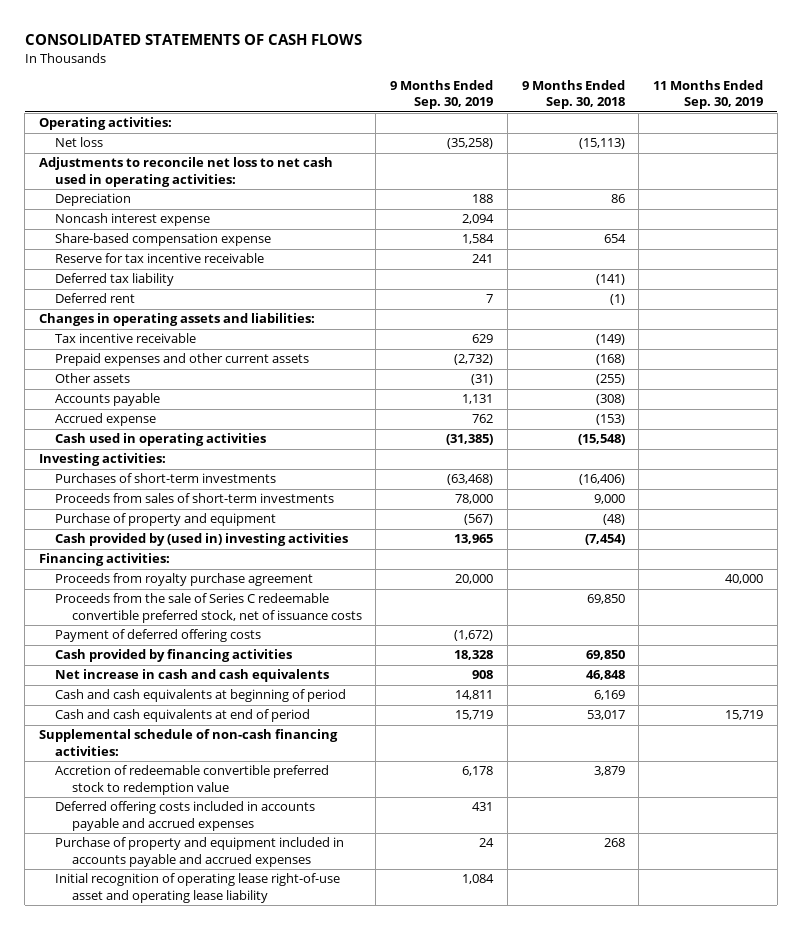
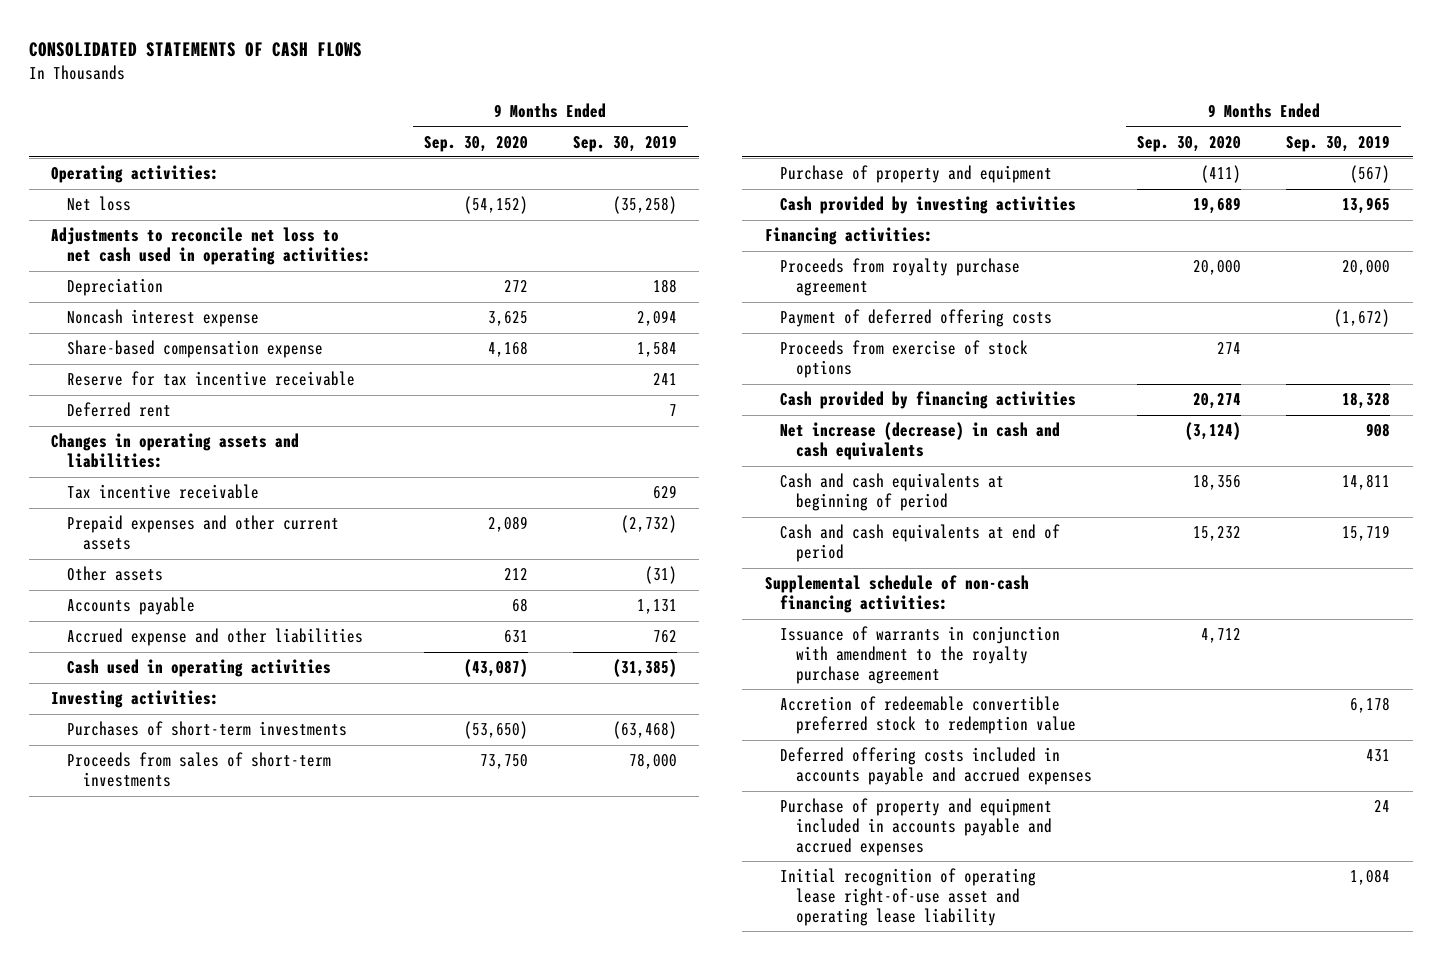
[521,80,625,110] 9 Months Ended Sep. 30, 2018 -> none
[653,80,764,110] 11 Months Ended Sep. 30, 2019 -> none
none -> [423,135,528,152] Sep. 30, 2020
[55,273,175,287] Deferred tax liability -> none
[55,413,157,427] Accrued expense -> [67,628,364,647] Accrued expense and other liabilities
[55,533,349,547] Cash provided by (used in) investing activities -> [780,196,1077,215] Cash provided by investing activities
[55,593,362,623] Proceeds from the sale of Series C redeemable convertible preferred stock, net of issuance costs -> none
none -> [780,340,1029,379] Proceeds from exercise of stock options
[55,669,330,683] Net increase in cash and cash equivalents -> [780,422,1061,461] Net increase (decrease) in cash and cash equivalents
none -> [780,626,1061,685] Issuance of warrants in conjunction with amendment to the royalty purchase agreement

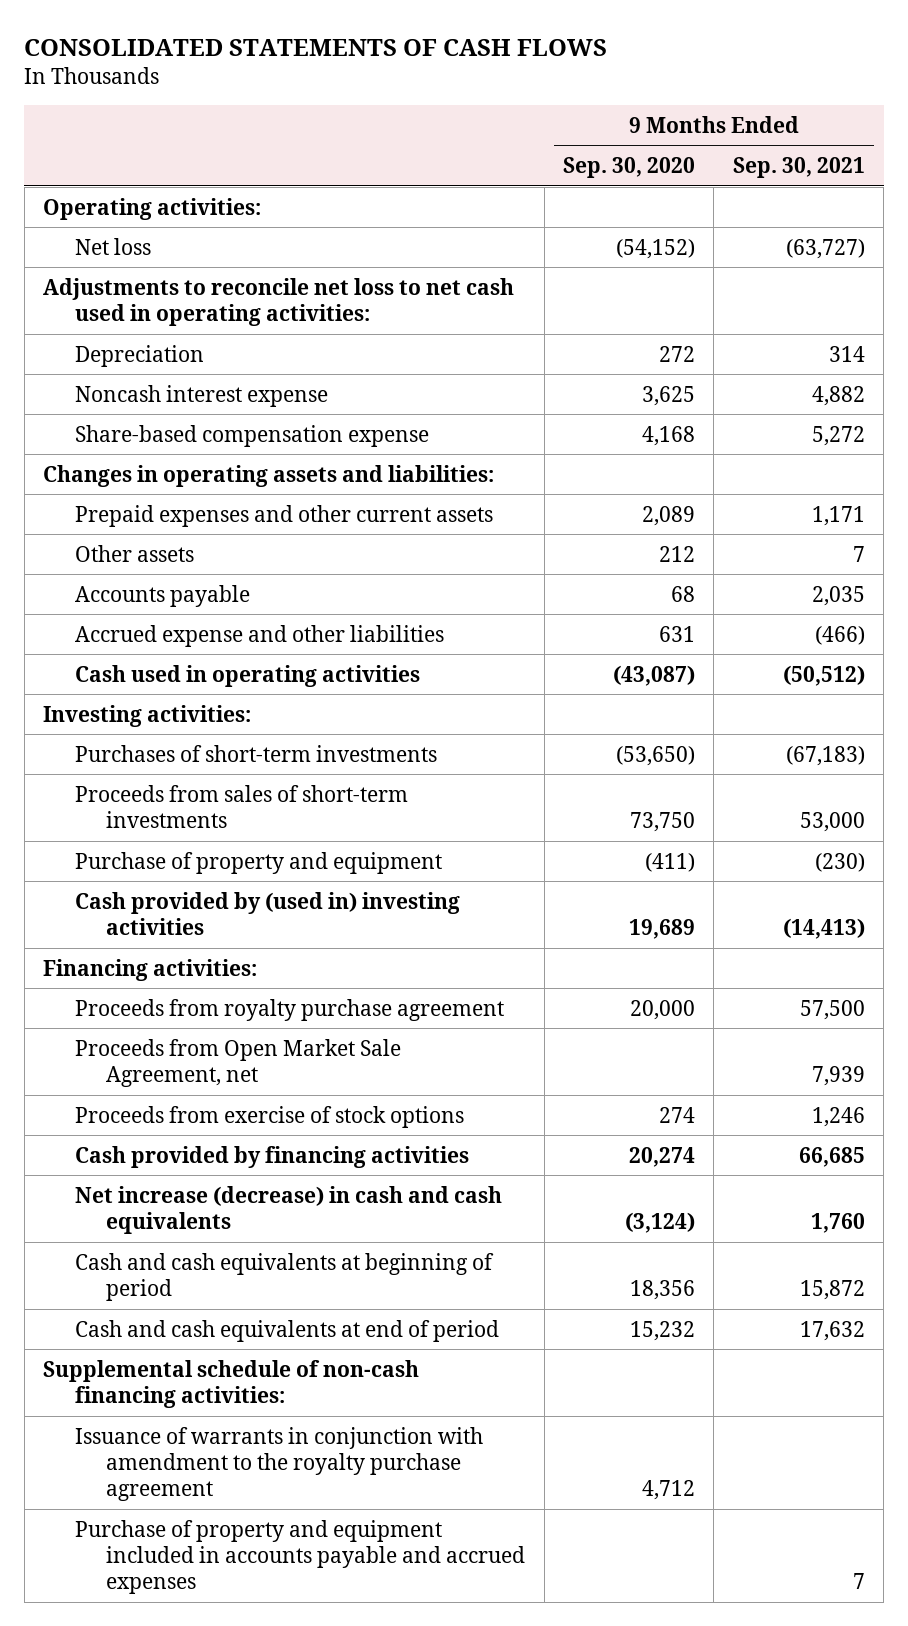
[572,134,677,152] Sep. 30, 2019 -> none
none -> [732,157,865,179] Sep. 30, 2021
[67,371,356,387] Reserve for tax incentive receivable -> none
[67,402,172,418] Deferred rent -> none
[67,484,260,500] Tax incentive receivable -> none
[780,196,1077,215] Cash provided by investing activities -> [74,891,460,936] Cash provided by (used in) investing activities
[780,309,1053,328] Payment of deferred offering costs -> none
none -> [74,1038,401,1088] Proceeds from Open Market Sale Agreement, net
[780,696,1077,735] Accretion of redeemable convertible preferred stock to redemption value -> none
[780,747,1093,786] Deferred offering costs included in accounts payable and accrued expenses -> none
[780,868,1037,927] Initial recognition of operating lease right-of-use asset and operating lease liability -> none

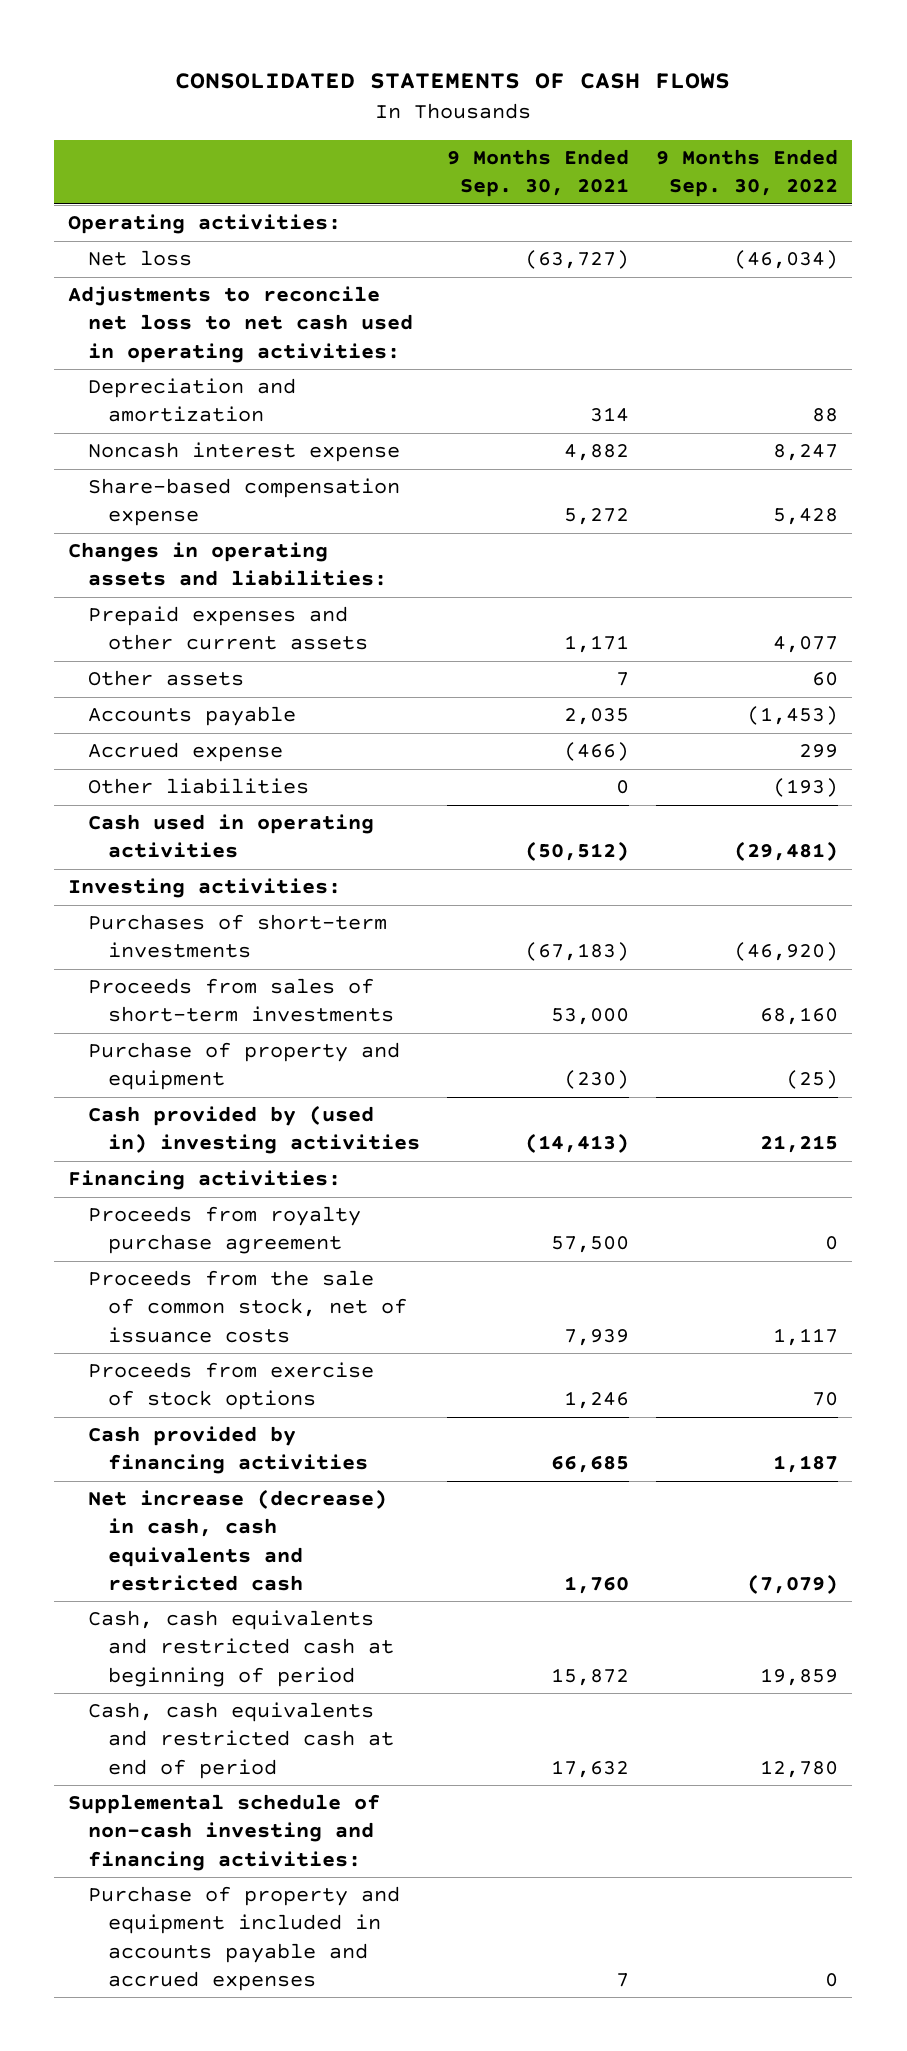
[563,157,696,179] Sep. 30, 2020 -> none
none -> [656,149,839,198] 9 Months Ended Sep. 30, 2022
[74,344,204,367] Depreciation -> [87,378,296,423] Depreciation and amortization
[74,624,444,647] Accrued expense and other liabilities -> [87,742,283,763] Accrued expense
none -> [87,778,309,795] Other liabilities
[74,1038,401,1088] Proceeds from Open Market Sale Agreement, net -> [87,1270,407,1343] Proceeds from the sale of common stock, net of issuance costs
[74,1426,483,1502] Issuance of warrants in conjunction with amendment to the royalty purchase agreement -> none
[74,1185,502,1235] Net increase (decrease) in cash and cash equivalents -> [87,1489,387,1591] Net increase (decrease) in cash, cash equivalents and restricted cash
[74,1252,494,1302] Cash and cash equivalents at beginning of period -> [87,1610,394,1687] Cash, cash equivalents and restricted cash at beginning of period
[74,1319,499,1342] Cash and cash equivalents at end of period -> [87,1702,394,1779] Cash, cash equivalents and restricted cash at end of period
[42,1359,419,1409] Supplemental schedule of non-cash financing activities: -> [68,1794,381,1871] Supplemental schedule of non-cash investing and financing activities:

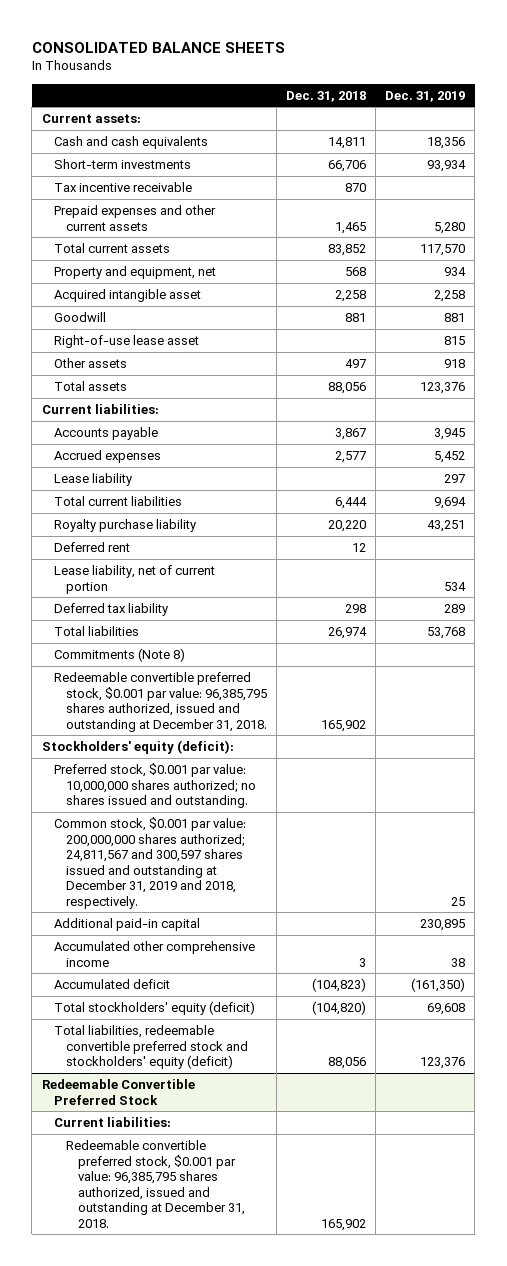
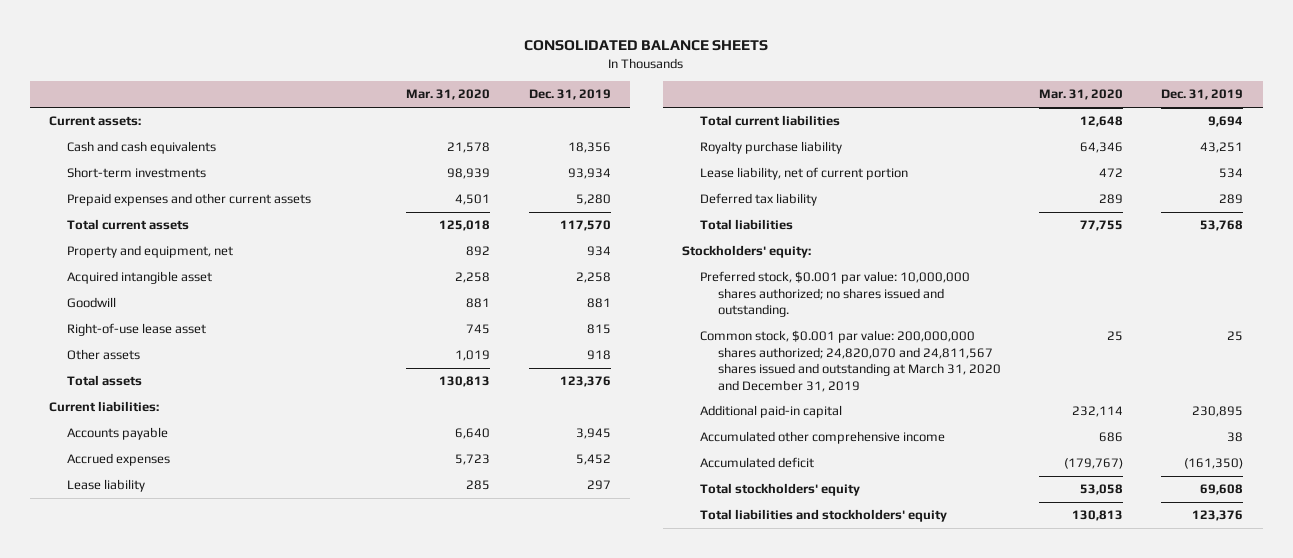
[286,90,367,102] Dec. 31, 2018 -> none
none -> [406,89,491,101] Mar. 31, 2020
[53,182,192,193] Tax incentive receivable -> none
[53,542,130,553] Deferred rent -> none
[53,648,185,663] Commitments (Note 8) -> none
[53,672,268,732] Redeemable convertible preferred stock, $0.001 par value: 96,385,795 shares authorized, issued and outstanding at December 31, 2018. -> none
[41,740,234,755] Stockholders' equity (deficit): -> [681,245,811,259] Stockholders' equity:
[53,817,246,909] Common stock, $0.001 par value: 200,000,000 shares authorized; 24,811,567 and 300,597 shares issued and outstanding at December 31, 2019 and 2018, respectively. -> [699,330,1001,392] Common stock, $0.001 par value: 200,000,000 shares authorized; 24,820,070 and 24,811,567 shares issued and outstanding at March 31, 2020 and December 31, 2019
[41,1079,195,1105] Redeemable Convertible Preferred Stock -> none
[53,1117,171,1128] Current liabilities: -> none
[66,1140,246,1228] Redeemable convertible preferred stock, $0.001 par value: 96,385,795 shares authorized, issued and outstanding at December 31, 2018. -> none
[53,1001,255,1016] Total stockholders' equity (deficit) -> [699,483,860,497] Total stockholders' equity
[53,1025,249,1070] Total liabilities, redeemable convertible preferred stock and stockholders' equity (deficit) -> [699,509,947,523] Total liabilities and stockholders' equity

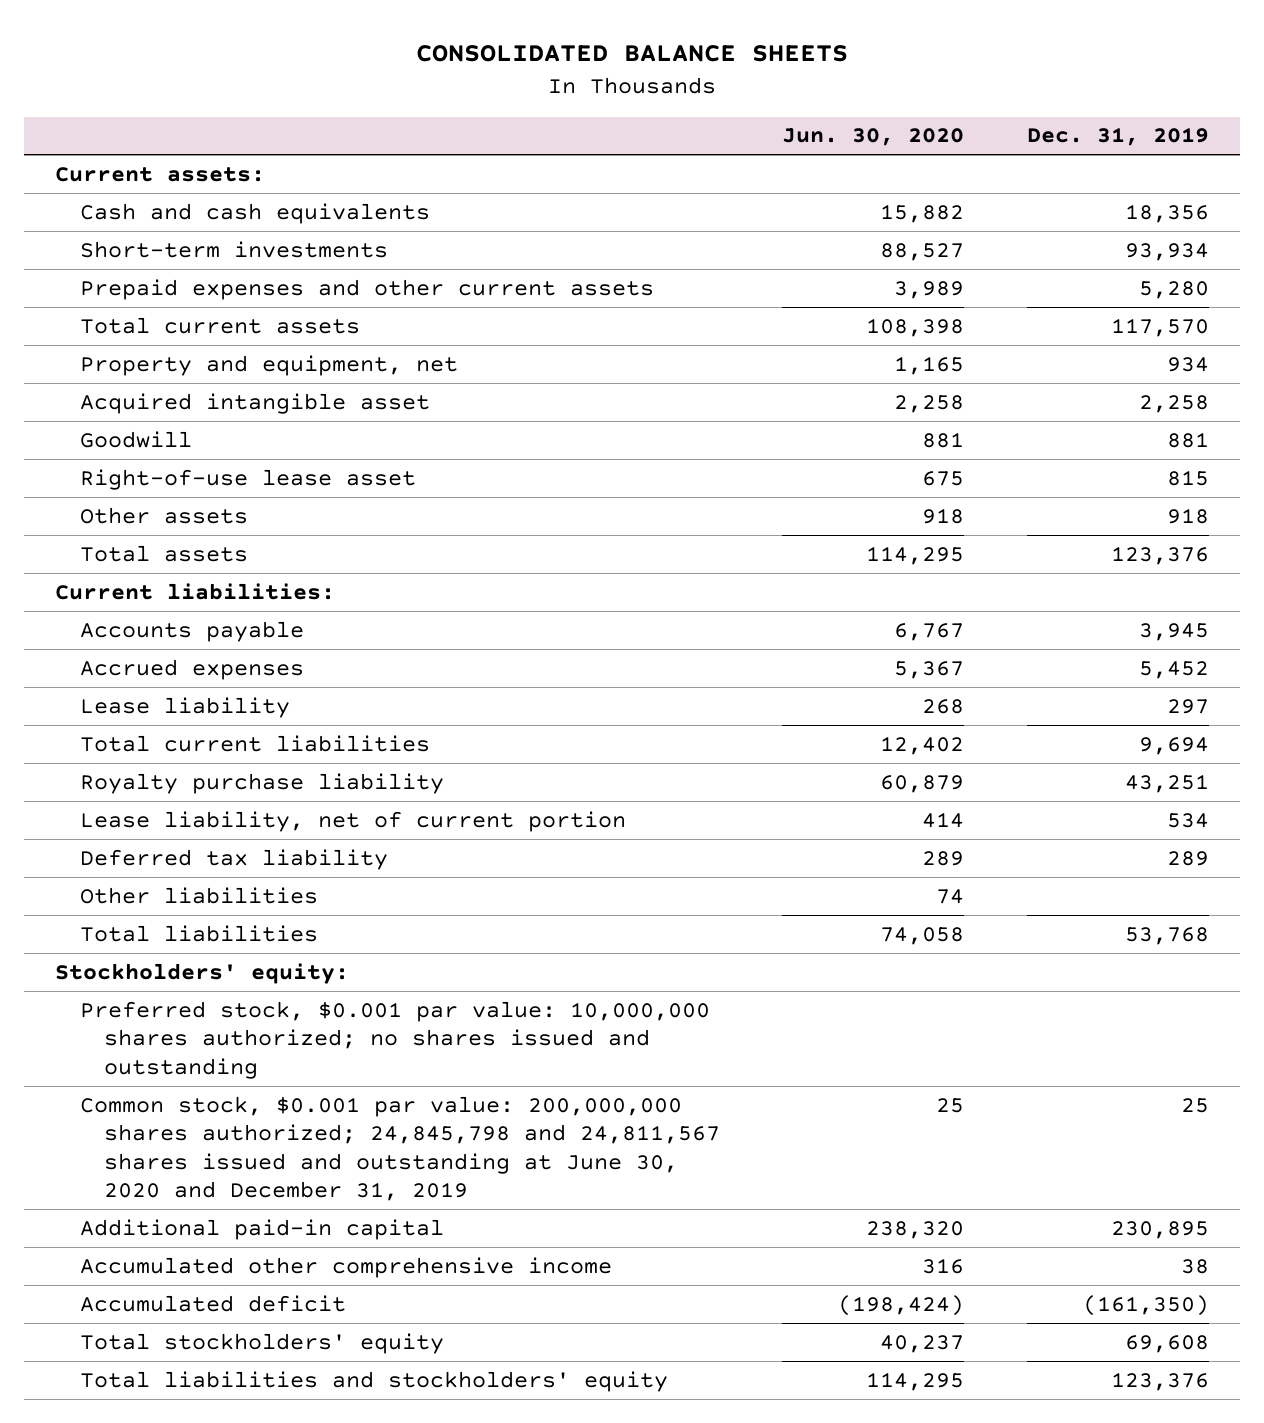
[406,89,491,101] Mar. 31, 2020 -> none
none -> [782,128,965,147] Jun. 30, 2020
none -> [79,886,318,904] Other liabilities
[699,271,970,318] Preferred stock, $0.001 par value: 10,000,000 shares authorized; no shares issued and outstanding. -> [79,1000,710,1079] Preferred stock, $0.001 par value: 10,000,000 shares authorized; no shares issued and outstanding
[699,330,1001,392] Common stock, $0.001 par value: 200,000,000 shares authorized; 24,820,070 and 24,811,567 shares issued and outstanding at March 31, 2020 and December 31, 2019 -> [79,1095,720,1202] Common stock, $0.001 par value: 200,000,000 shares authorized; 24,845,798 and 24,811,567 shares issued and outstanding at June 30, 2020 and December 31, 2019

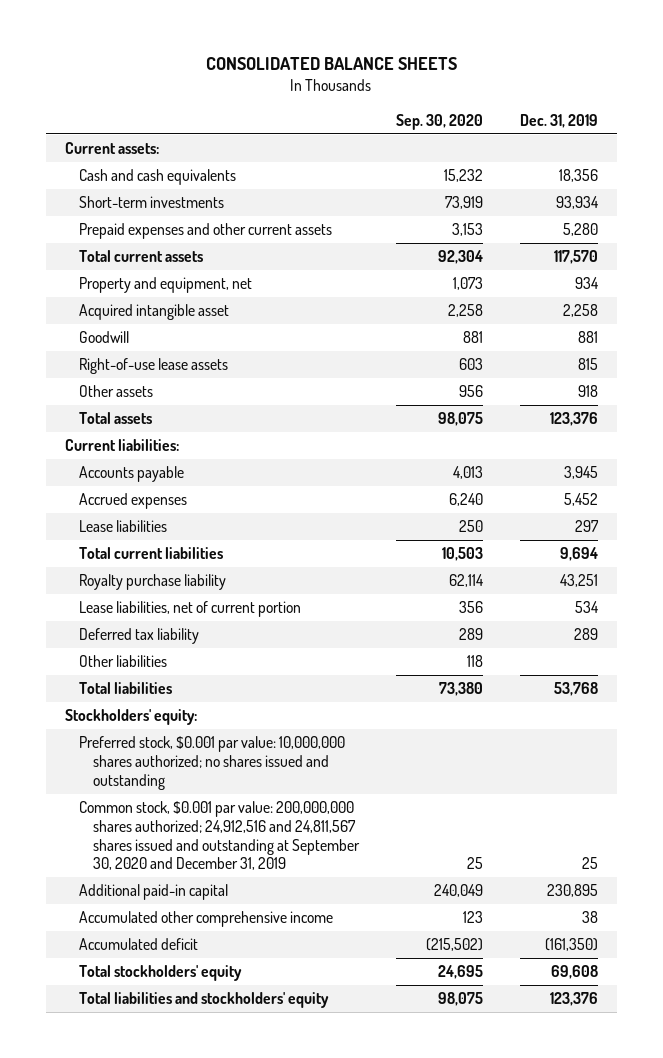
[782,128,965,147] Jun. 30, 2020 -> none
none -> [395,113,483,130] Sep. 30, 2020
[79,468,416,490] Right-of-use lease asset -> [78,358,228,375] Right-of-use lease assets
[79,696,290,718] Lease liability -> [78,520,167,533] Lease liabilities
[79,810,626,832] Lease liability, net of current portion -> [78,601,301,618] Lease liabilities, net of current portion
[79,1095,720,1202] Common stock, $0.001 par value: 200,000,000 shares authorized; 24,845,798 and 24,811,567 shares issued and outstanding at June 30, 2020 and December 31, 2019 -> [78,801,360,871] Common stock, $0.001 par value: 200,000,000 shares authorized; 24,912,516 and 24,811,567 shares issued and outstanding at September 30, 2020 and December 31, 2019

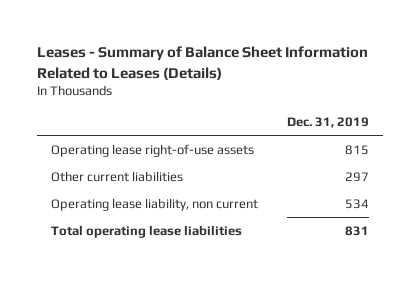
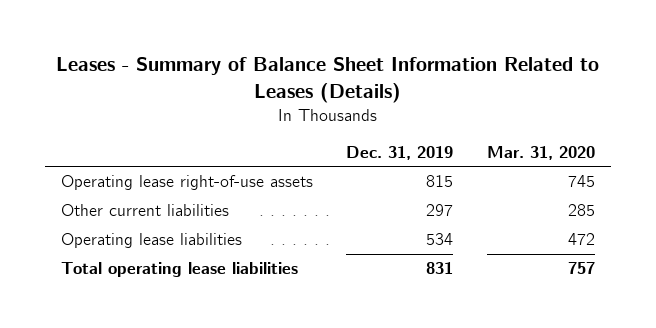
none -> [486,146,595,161] Mar. 31, 2020
[51,197,259,211] Operating lease liability, non current -> [61,233,243,249] Operating lease liabilities

